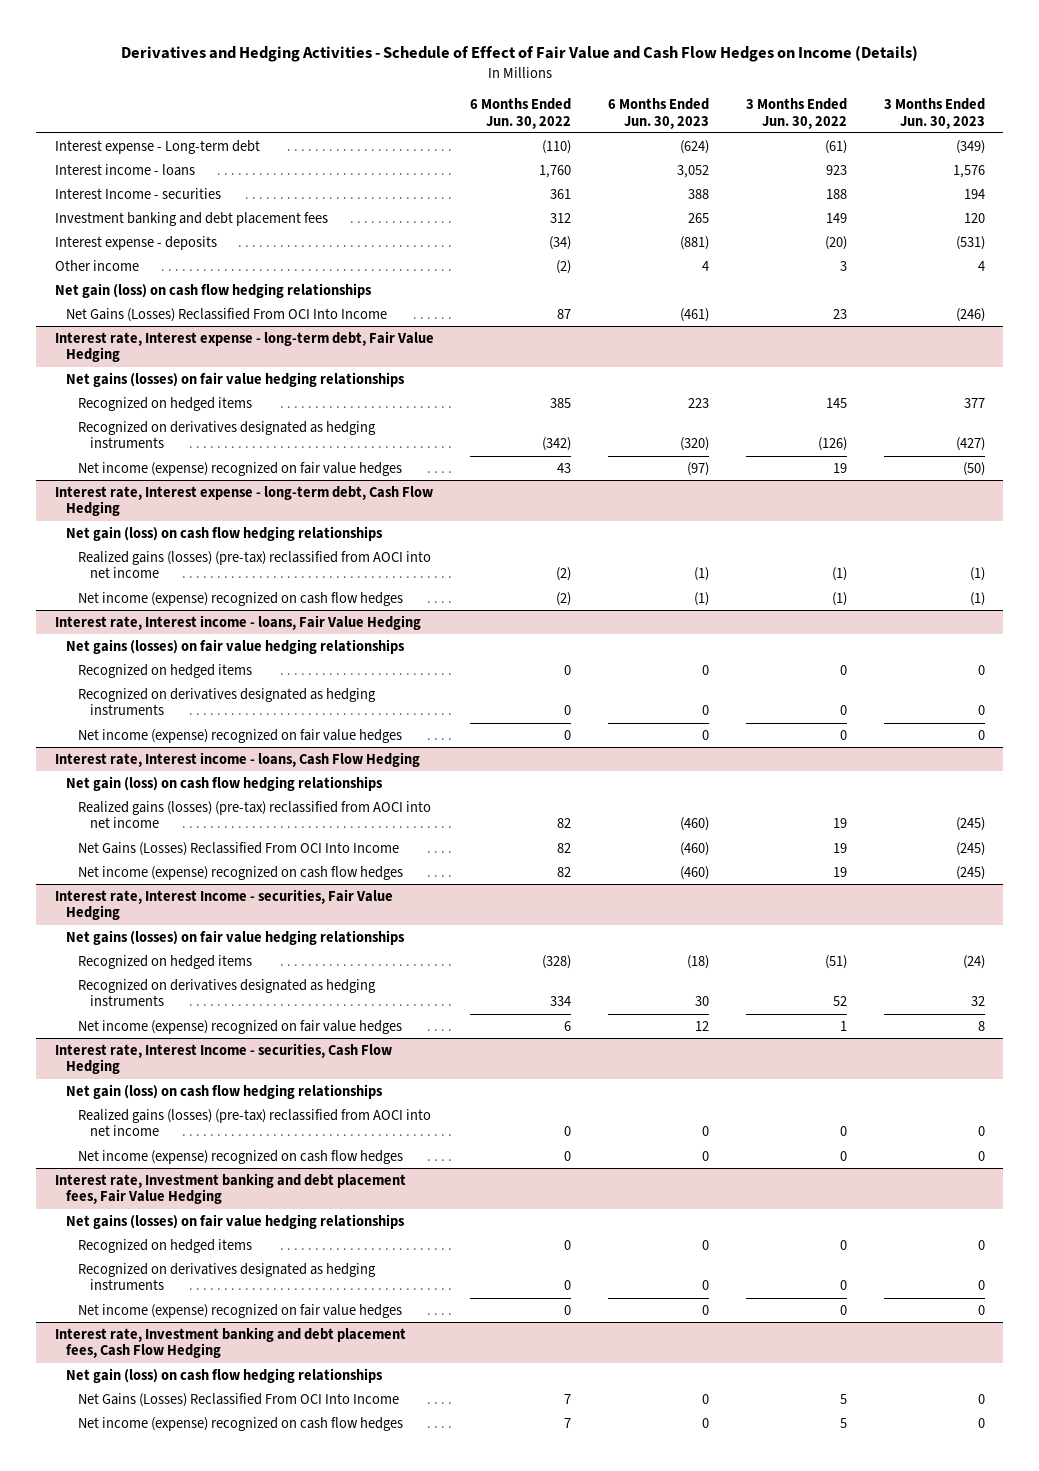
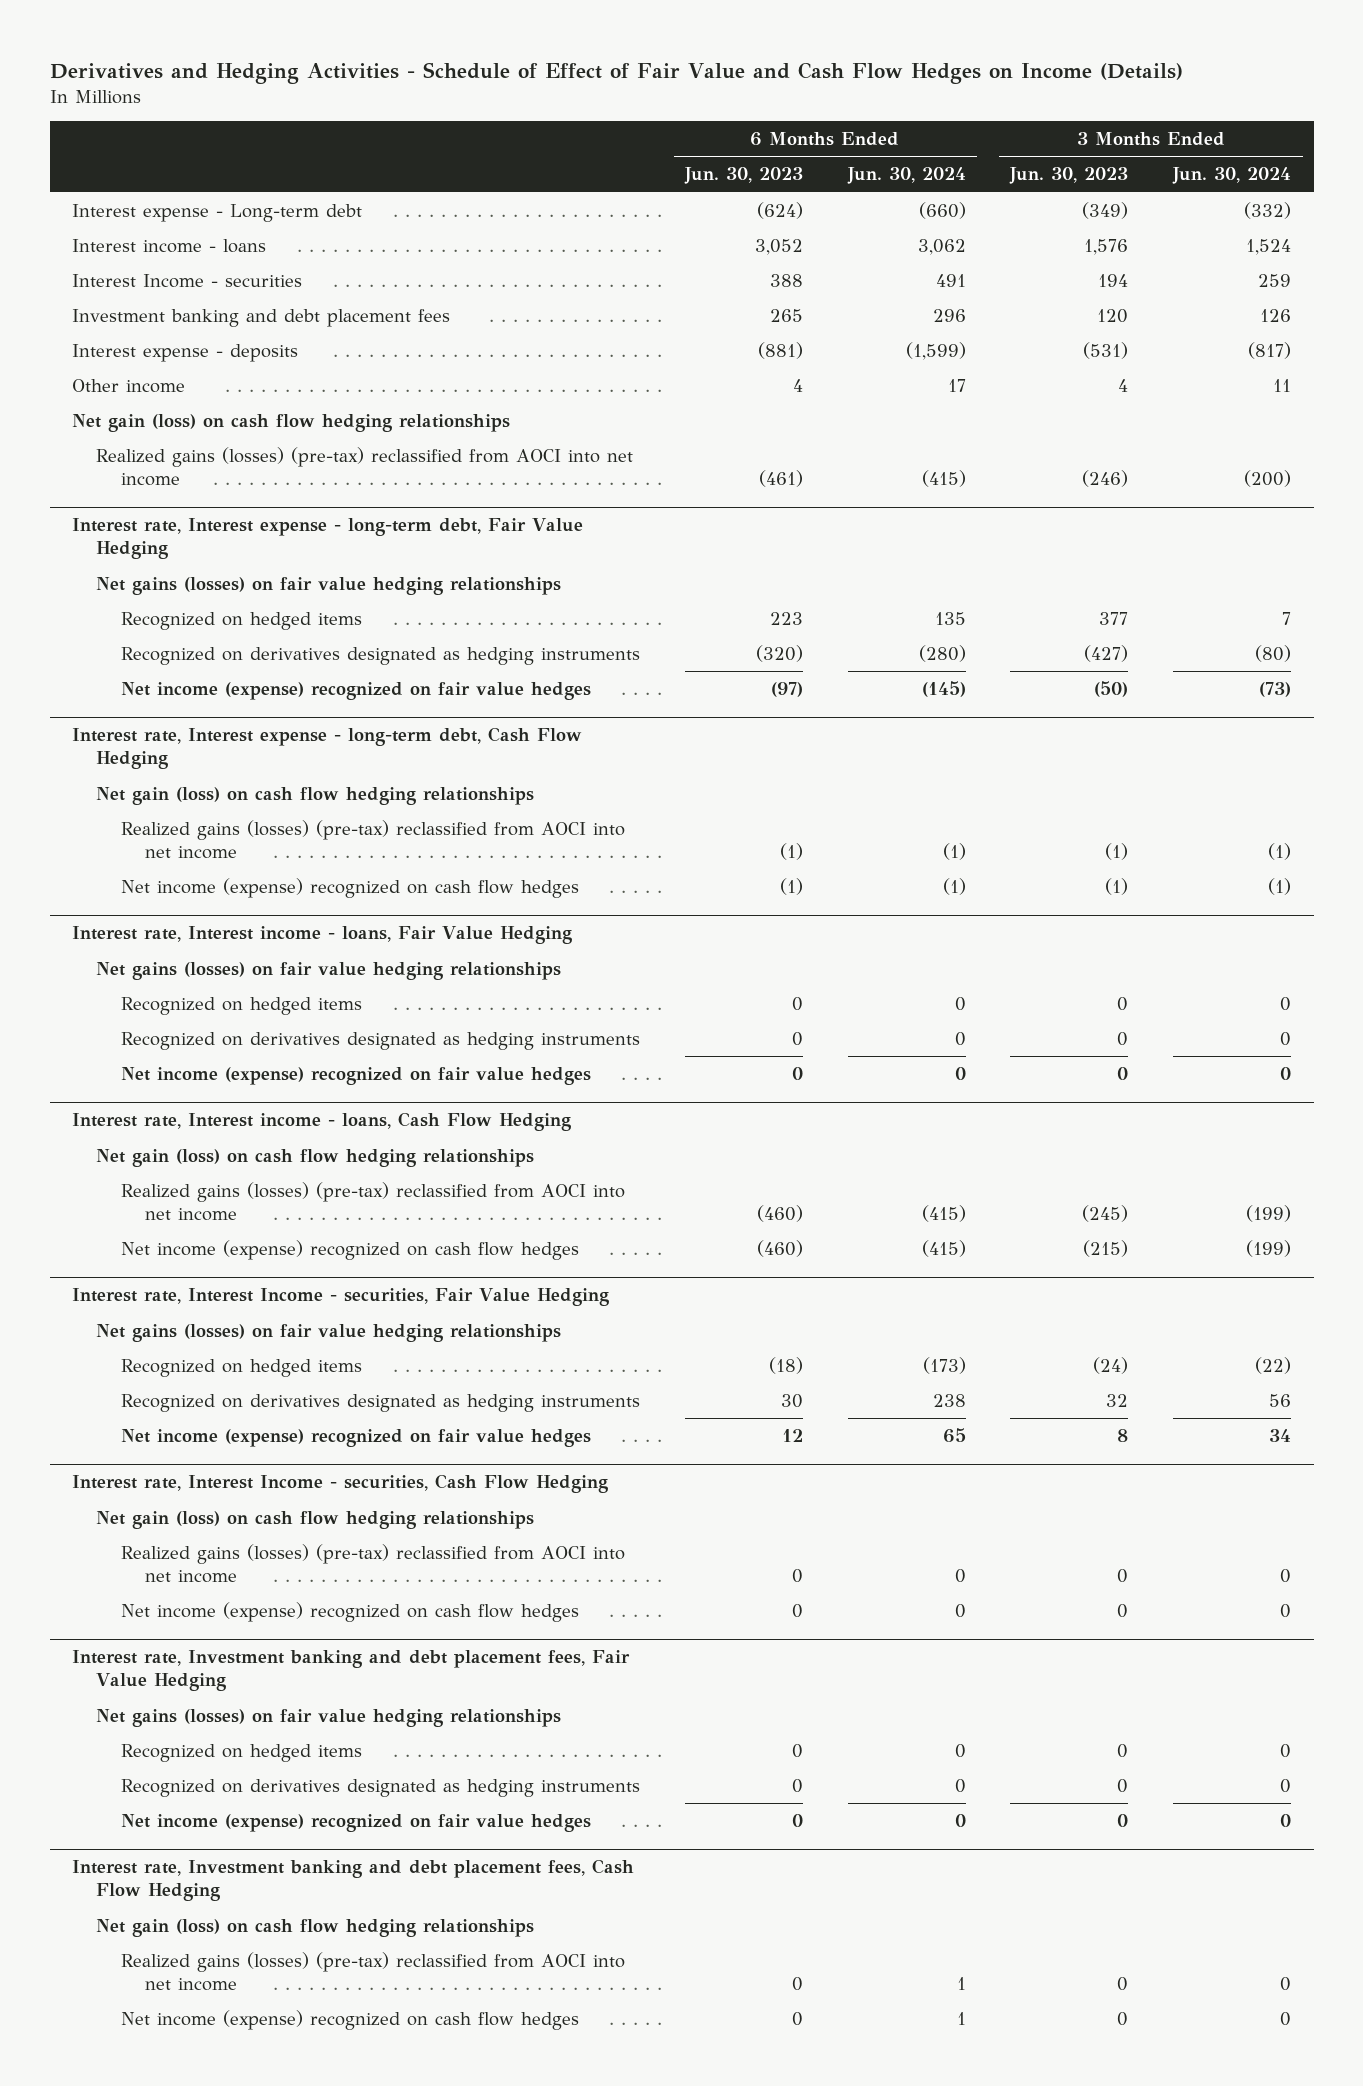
[470,97,572,129] 6 Months Ended Jun. 30, 2022 -> none
[746,97,848,129] 3 Months Ended Jun. 30, 2022 -> none
none -> [846,167,966,185] Jun. 30, 2024
none -> [1172,167,1292,185] Jun. 30, 2024
[66,307,388,322] Net Gains (Losses) Reclassified From OCI Into Income -> [96,446,634,486] Realized gains (losses) (pre-tax) reclassified from AOCI into net income
[78,841,400,856] Net Gains (Losses) Reclassified From OCI Into Income -> none
[955,865,985,880] (245) -> [1083,1239,1129,1257] (215)
[78,1392,400,1407] Net Gains (Losses) Reclassified From OCI Into Income -> [120,1951,625,1991] Realized gains (losses) (pre-tax) reclassified from AOCI into net income

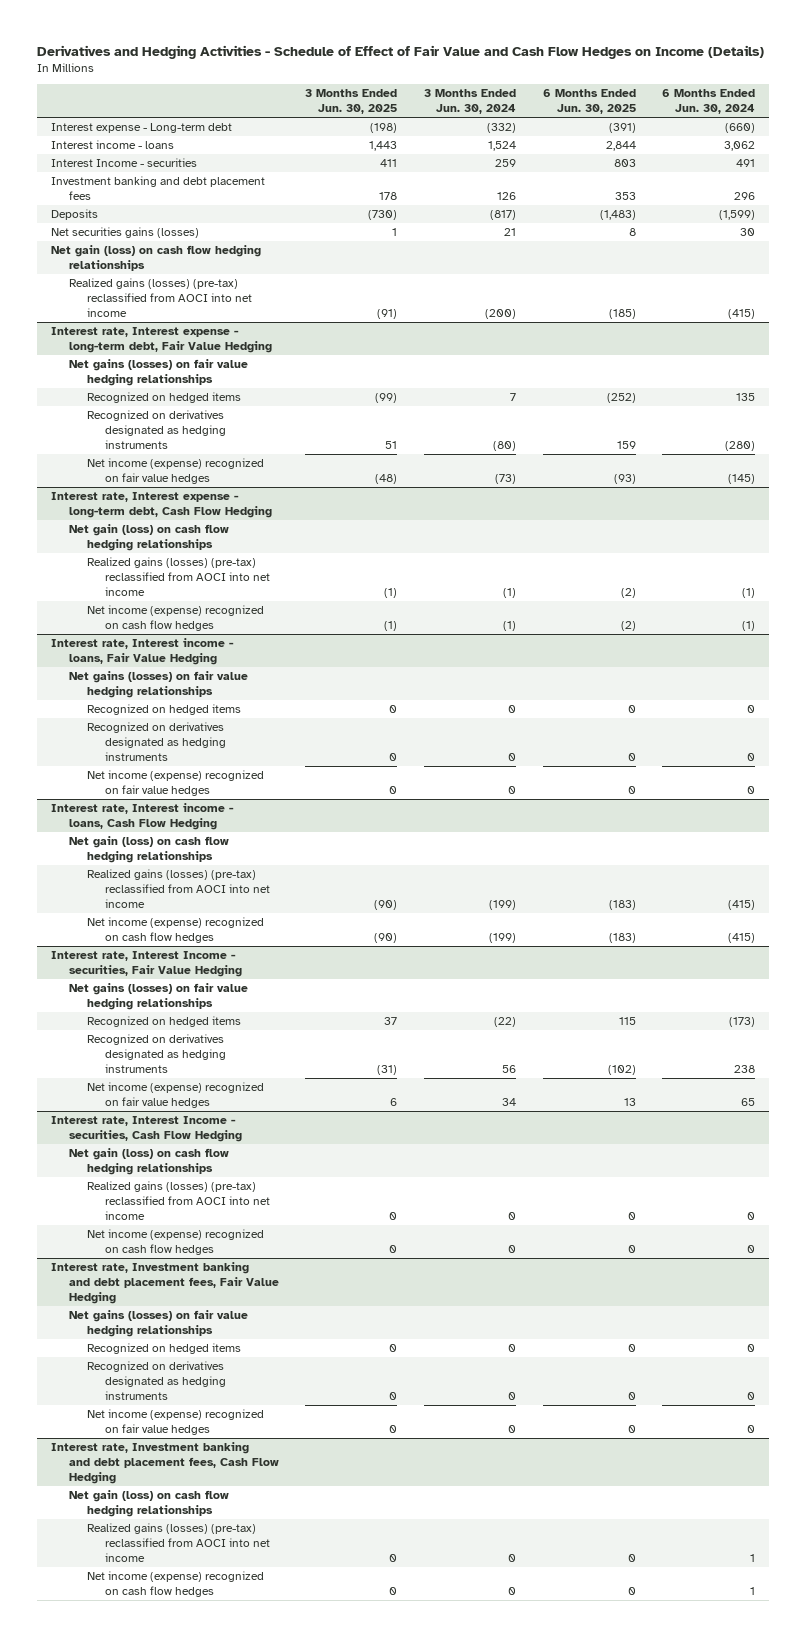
[683,167,803,185] Jun. 30, 2023 -> none
[1009,167,1129,185] Jun. 30, 2023 -> none
none -> [305,89,398,115] 3 Months Ended Jun. 30, 2025
none -> [542,89,636,115] 6 Months Ended Jun. 30, 2025
[71,378,185,393] Other income -> none
[71,343,298,362] Interest expense - deposits -> [50,209,98,221] Deposits
none -> [50,227,199,239] Net securities gains (losses)

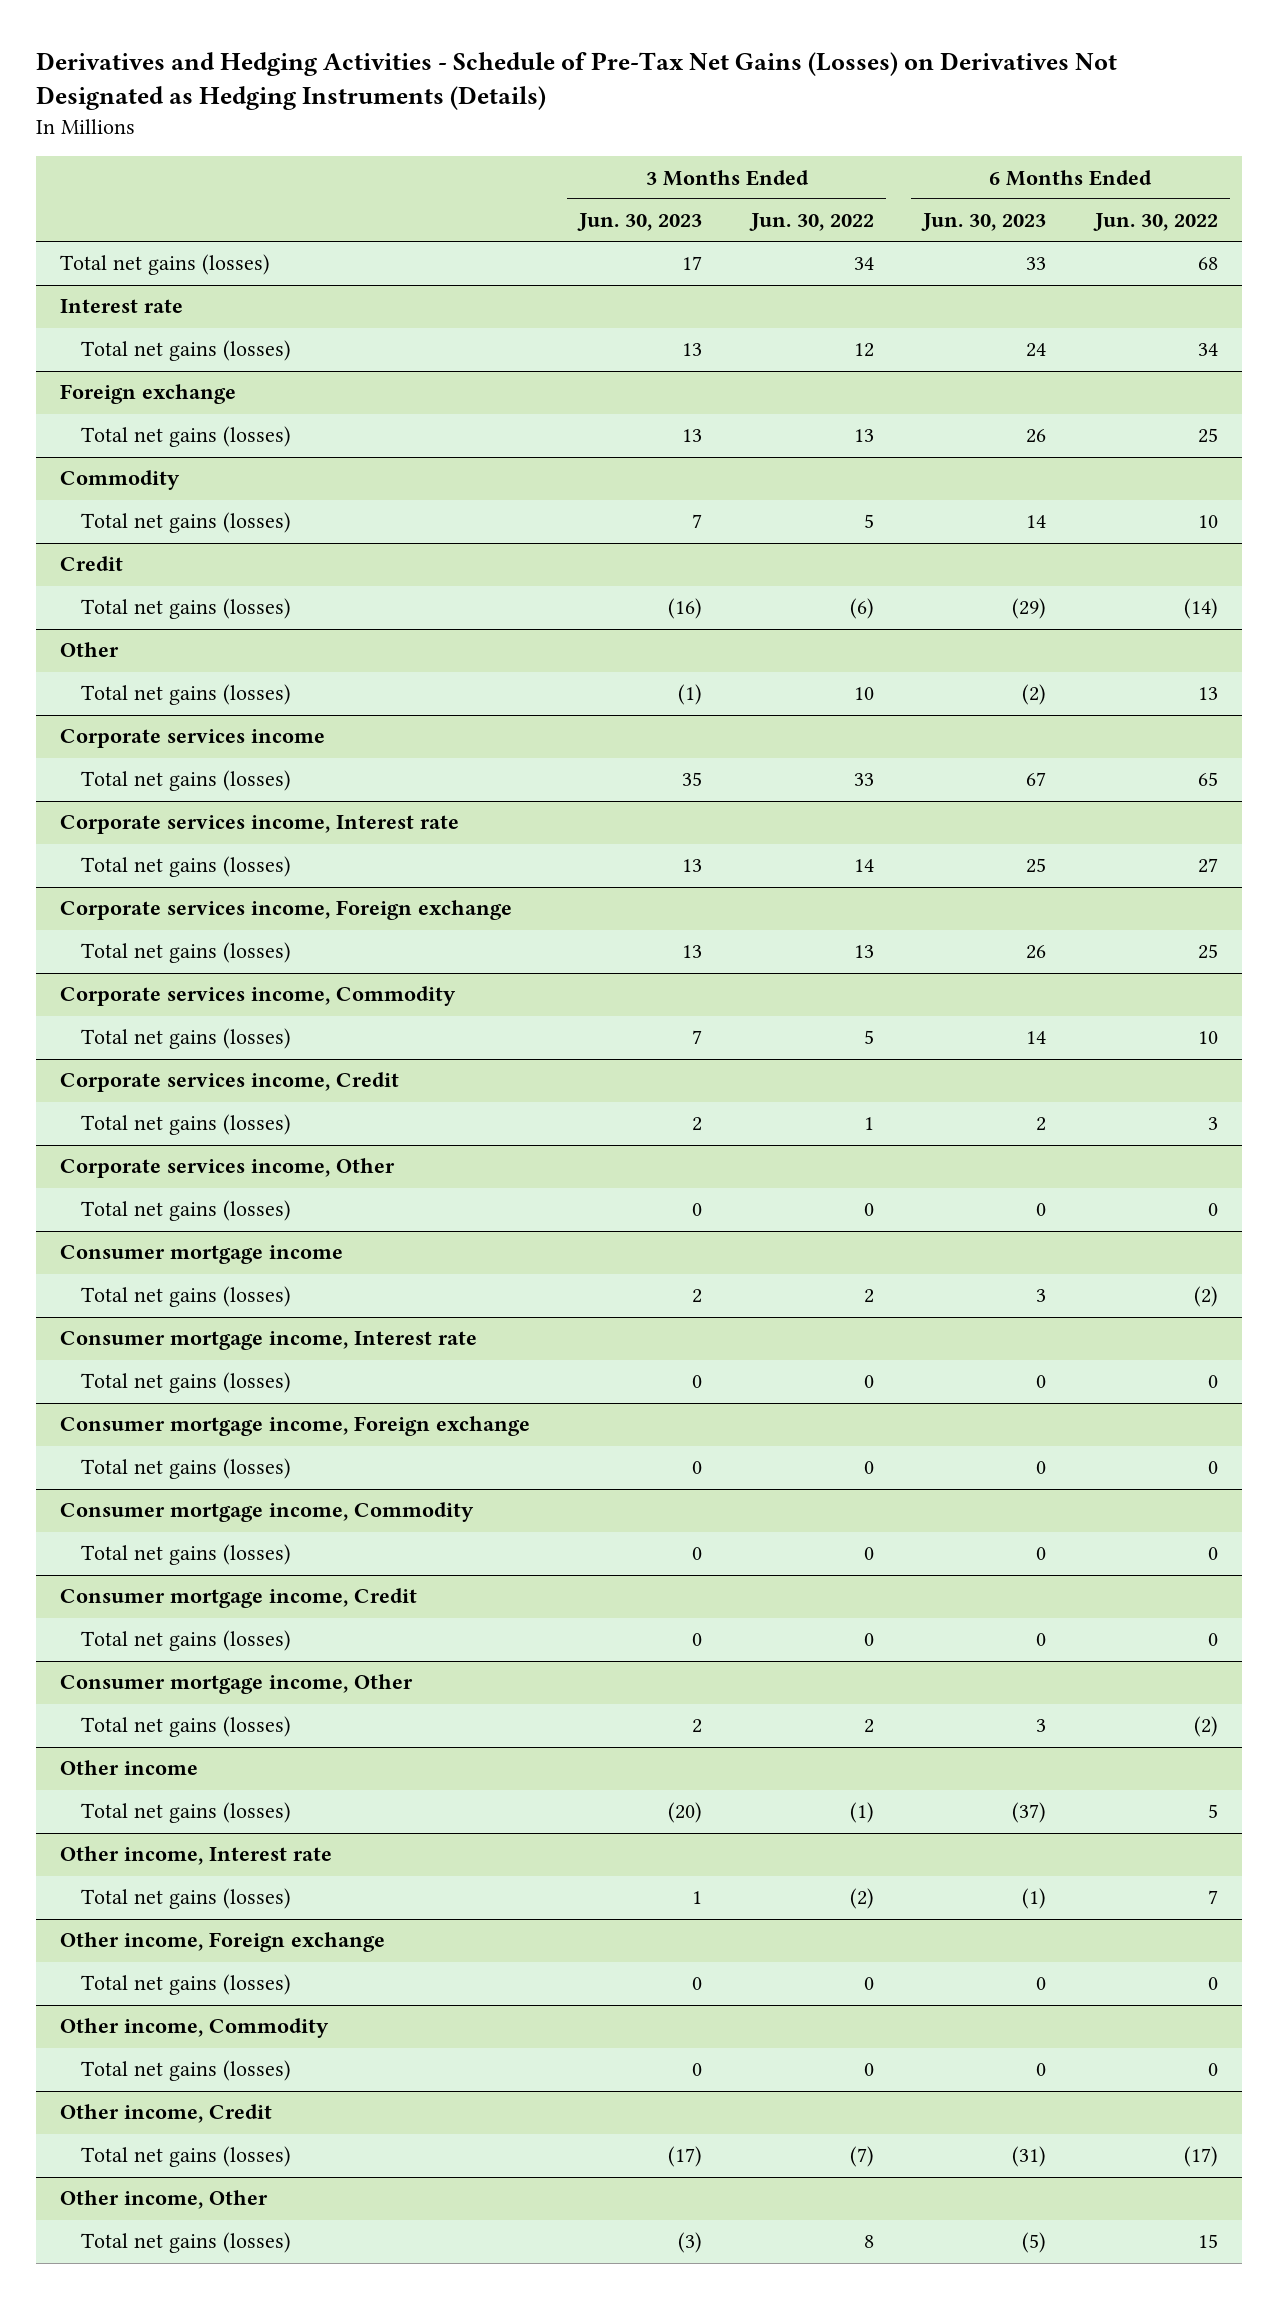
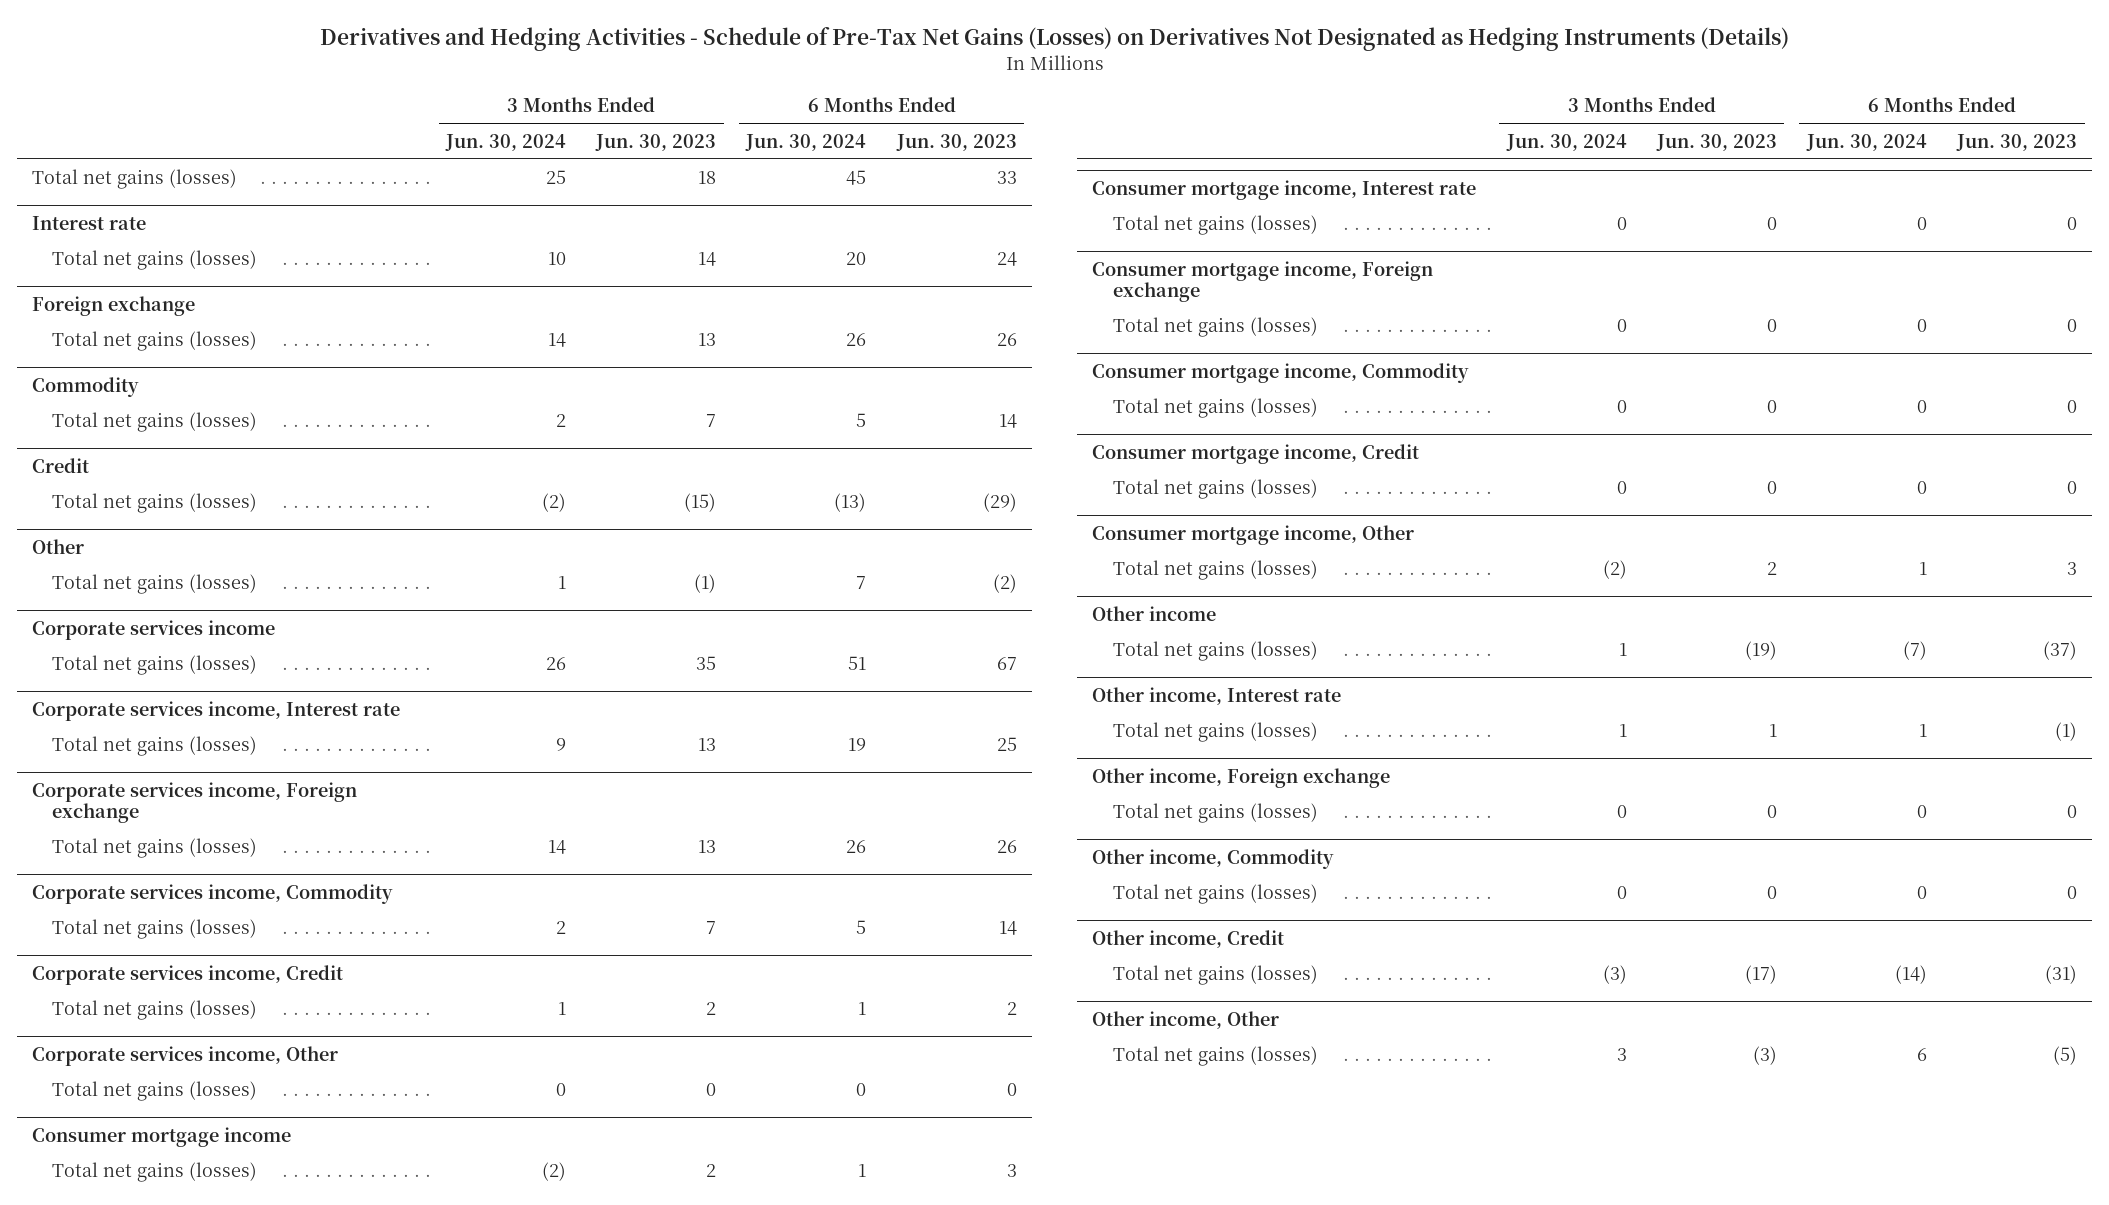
[749,213,875,232] Jun. 30, 2022 -> none
[1092,213,1218,232] Jun. 30, 2022 -> none
none -> [445,133,567,151] Jun. 30, 2024
none -> [745,133,867,151] Jun. 30, 2024
[682,256,703,271] 17 -> [698,171,717,185] 18
[682,343,703,357] 13 -> [698,252,717,267] 14
[668,598,703,620] (16) -> [684,493,717,513] (15)
[668,1802,703,1824] (20) -> [1744,641,1777,661] (19)

